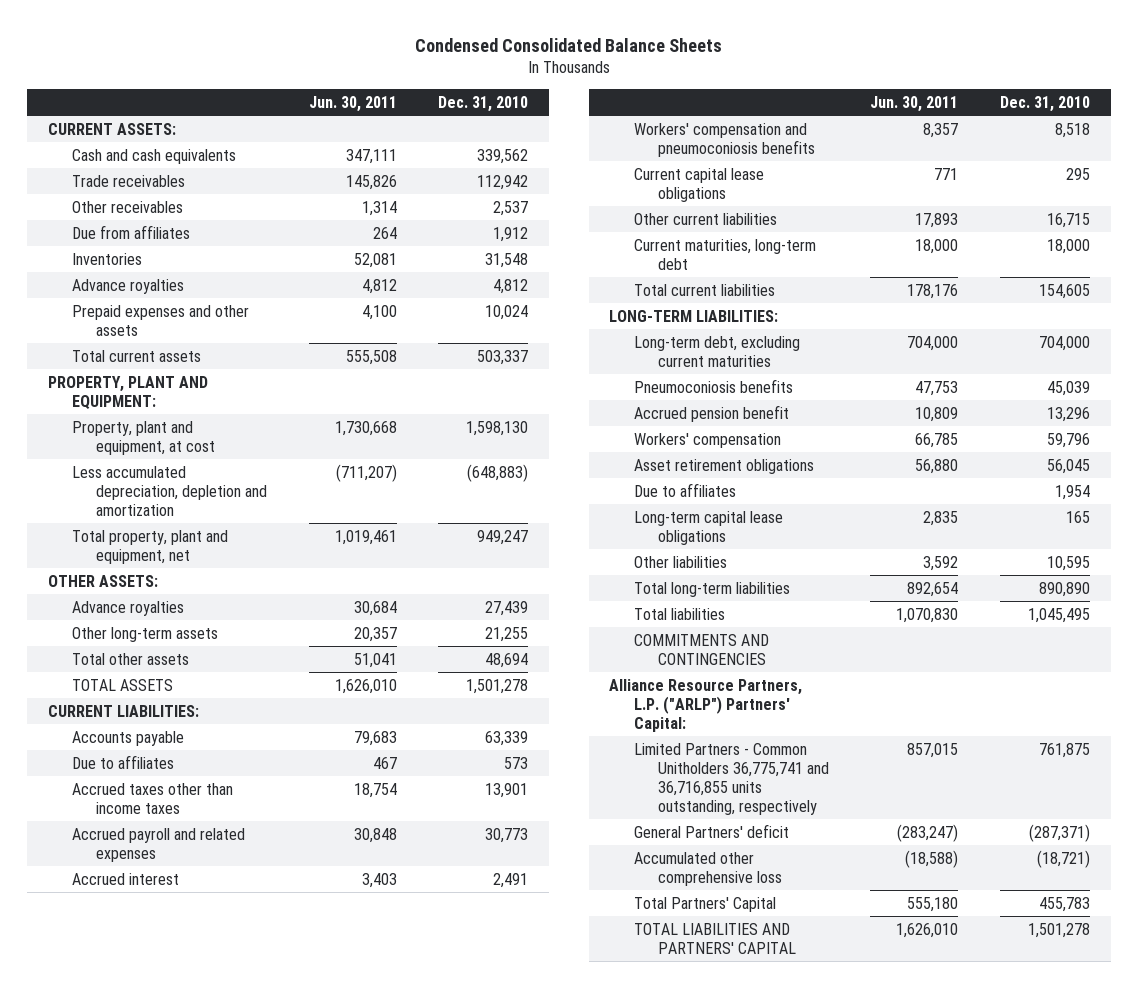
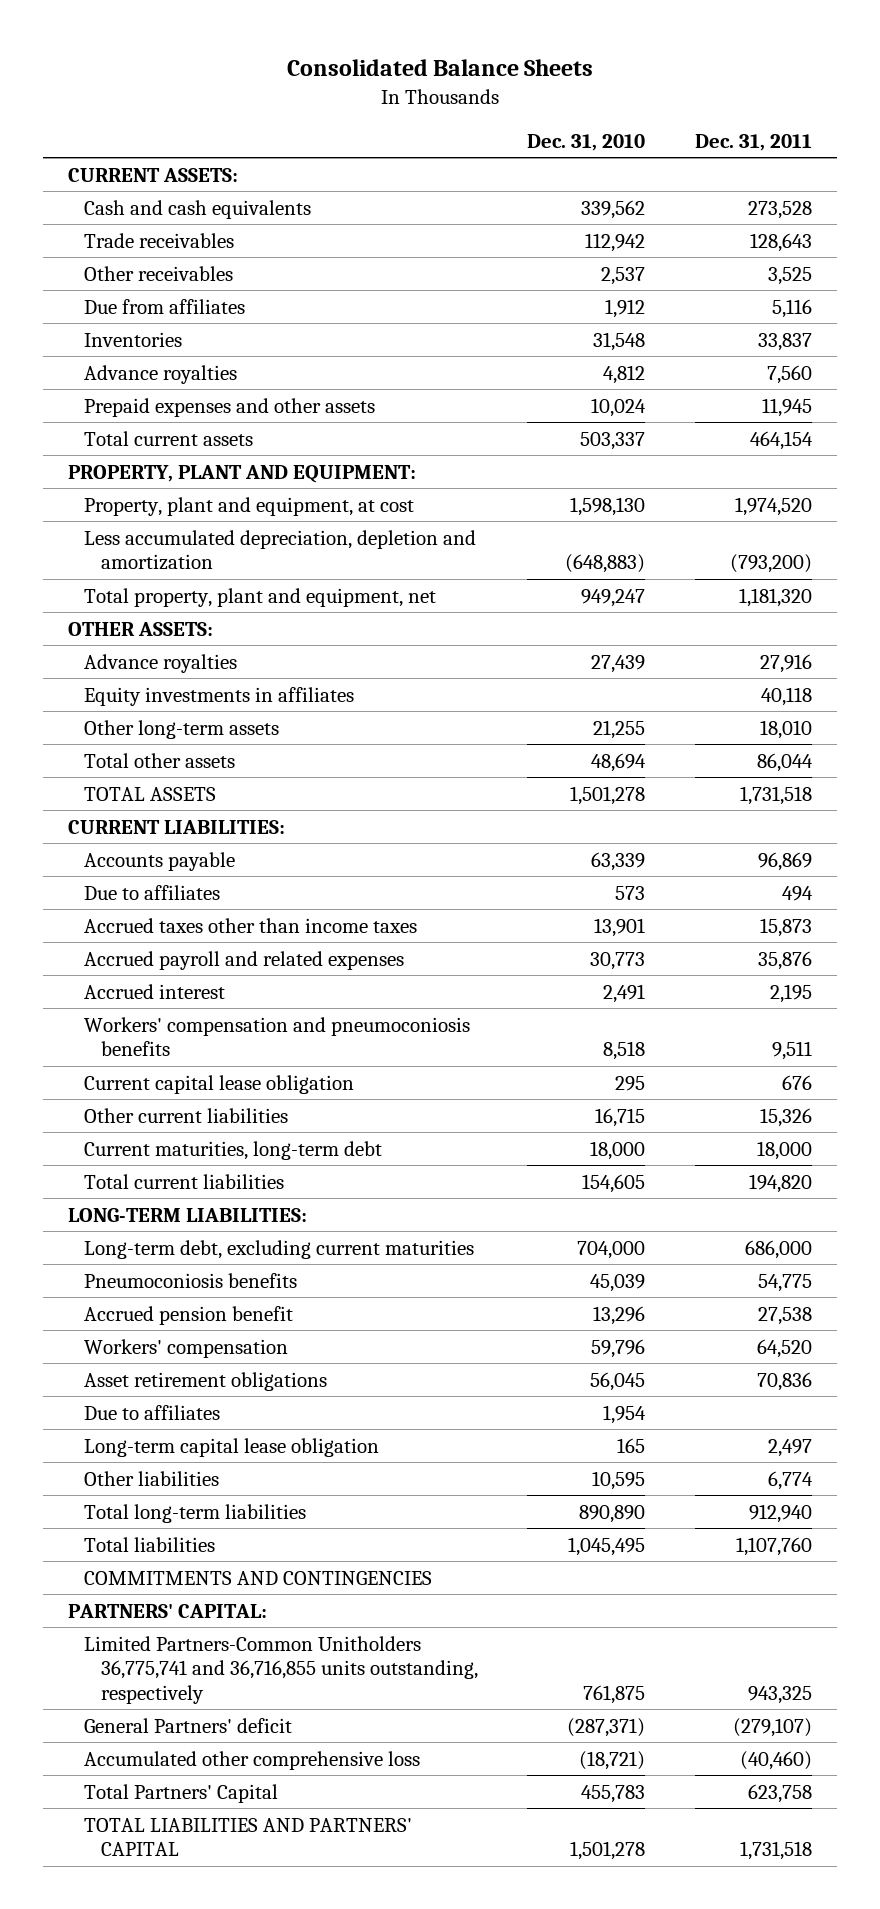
[414,37,722,52] Condensed Consolidated Balance Sheets -> [287,58,594,76] Consolidated Balance Sheets
[308,95,397,112] Jun. 30, 2011 -> none
none -> [694,133,812,151] Dec. 31, 2011
none -> [84,686,355,706] Equity investments in affiliates
[633,167,764,202] Current capital lease obligations -> [84,1074,355,1094] Current capital lease obligation
[633,510,783,545] Long-term capital lease obligations -> [84,1437,380,1457] Long-term capital lease obligation
[609,678,803,732] Alliance Resource Partners, L.P. ("ARLP") Partners' Capital: -> [68,1603,268,1618] PARTNERS' CAPITAL:
[633,742,829,815] Limited Partners - Common Unitholders 36,775,741 and 36,716,855 units outstanding, respectively -> [84,1635,478,1704] Limited Partners-Common Unitholders 36,775,741 and 36,716,855 units outstanding, respectively

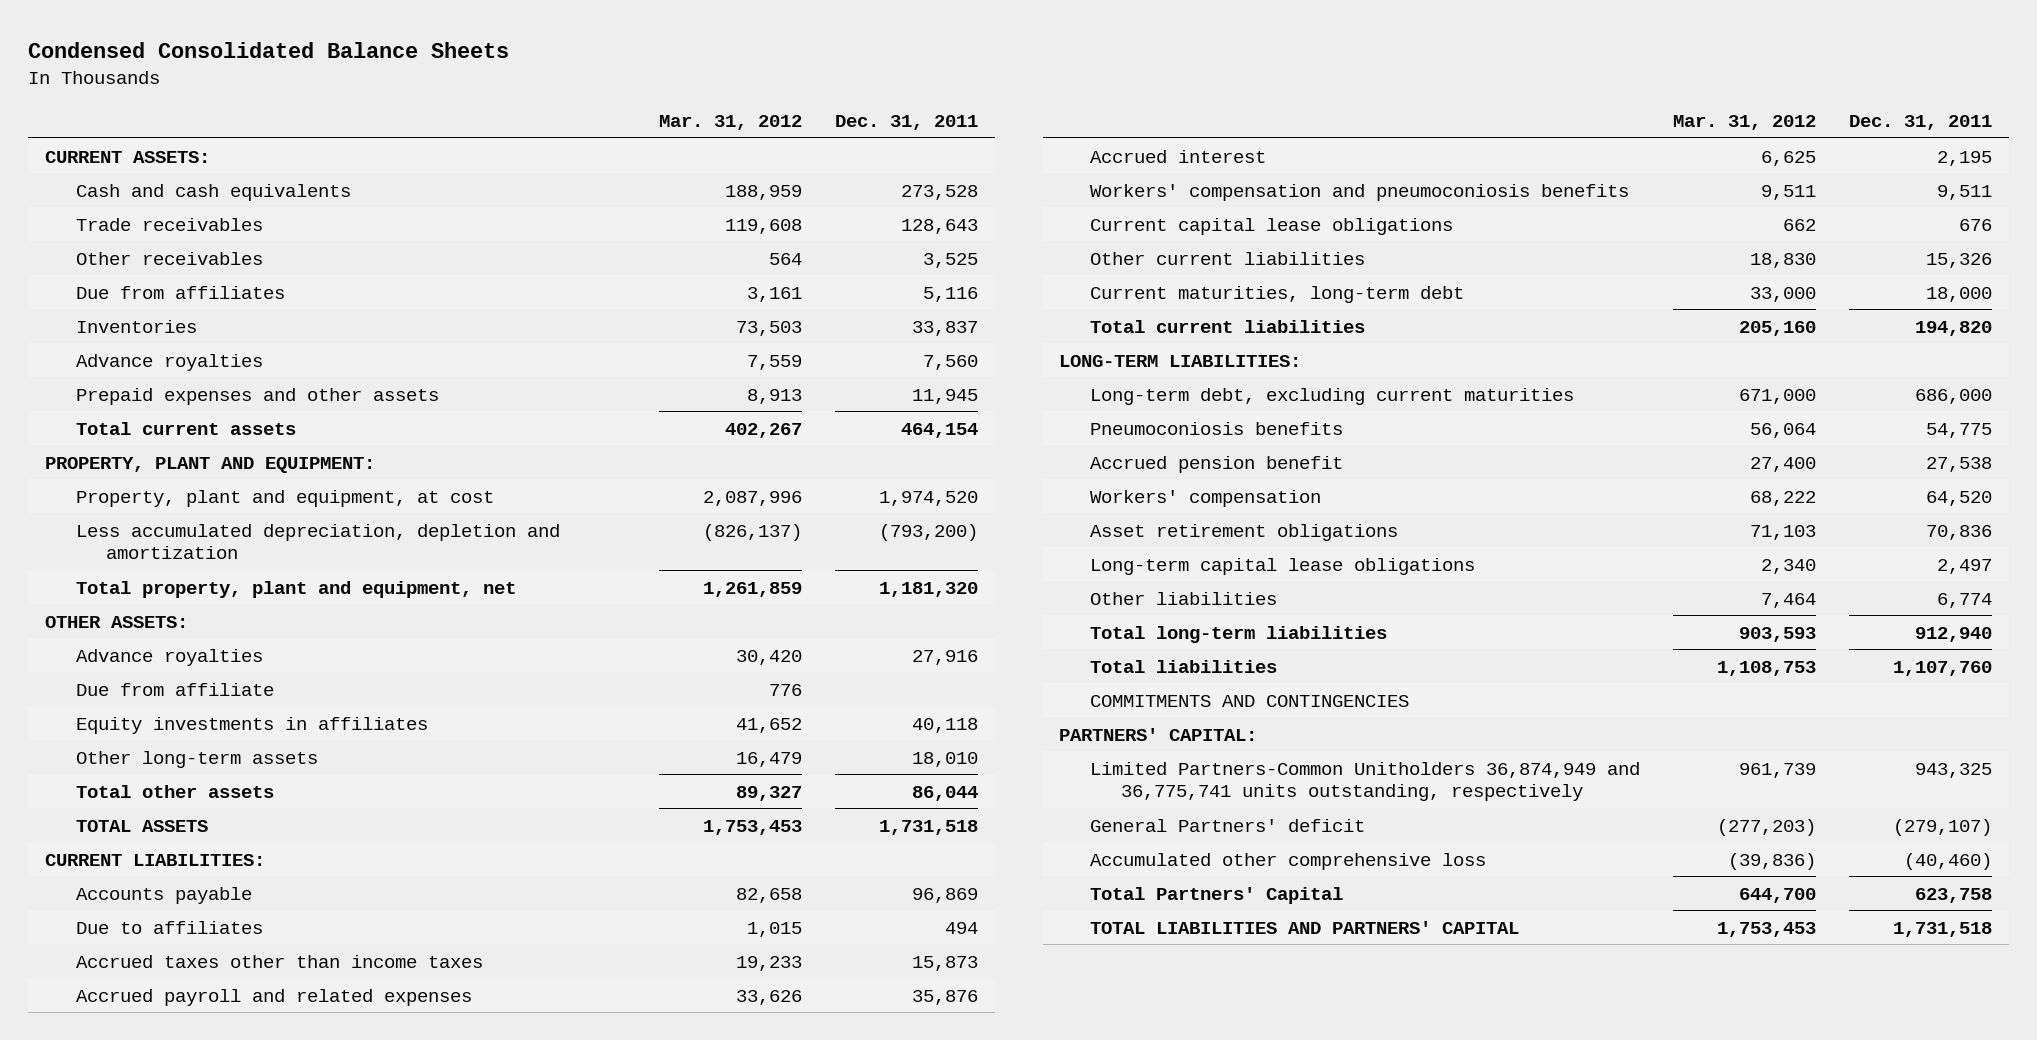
[287,58,594,76] Consolidated Balance Sheets -> [28,42,510,59] Condensed Consolidated Balance Sheets
[527,133,646,151] Dec. 31, 2010 -> none
none -> [658,114,802,130] Mar. 31, 2012
none -> [75,682,274,696] Due from affiliate
[84,1074,355,1094] Current capital lease obligation -> [1089,217,1453,235] Current capital lease obligations
[84,1404,221,1420] Due to affiliates -> none
[84,1437,380,1457] Long-term capital lease obligation -> [1089,557,1475,575] Long-term capital lease obligations
[84,1635,478,1704] Limited Partners-Common Unitholders 36,775,741 and 36,716,855 units outstanding, respectively -> [1089,761,1640,802] Limited Partners-Common Unitholders 36,874,949 and 36,775,741 units outstanding, respectively

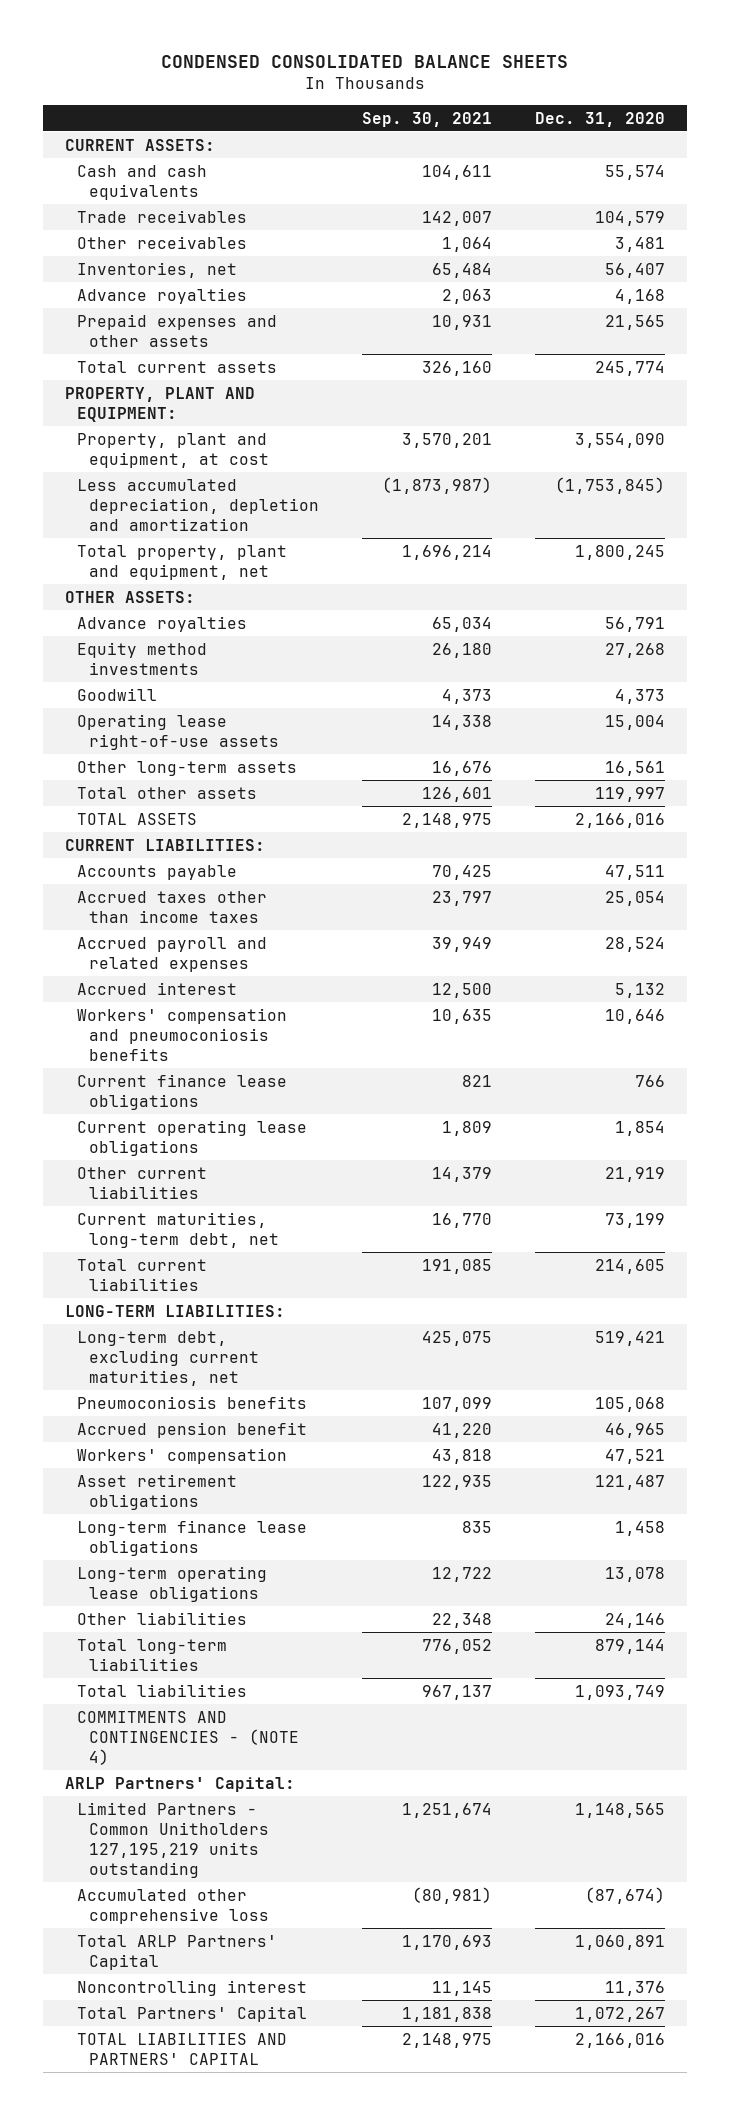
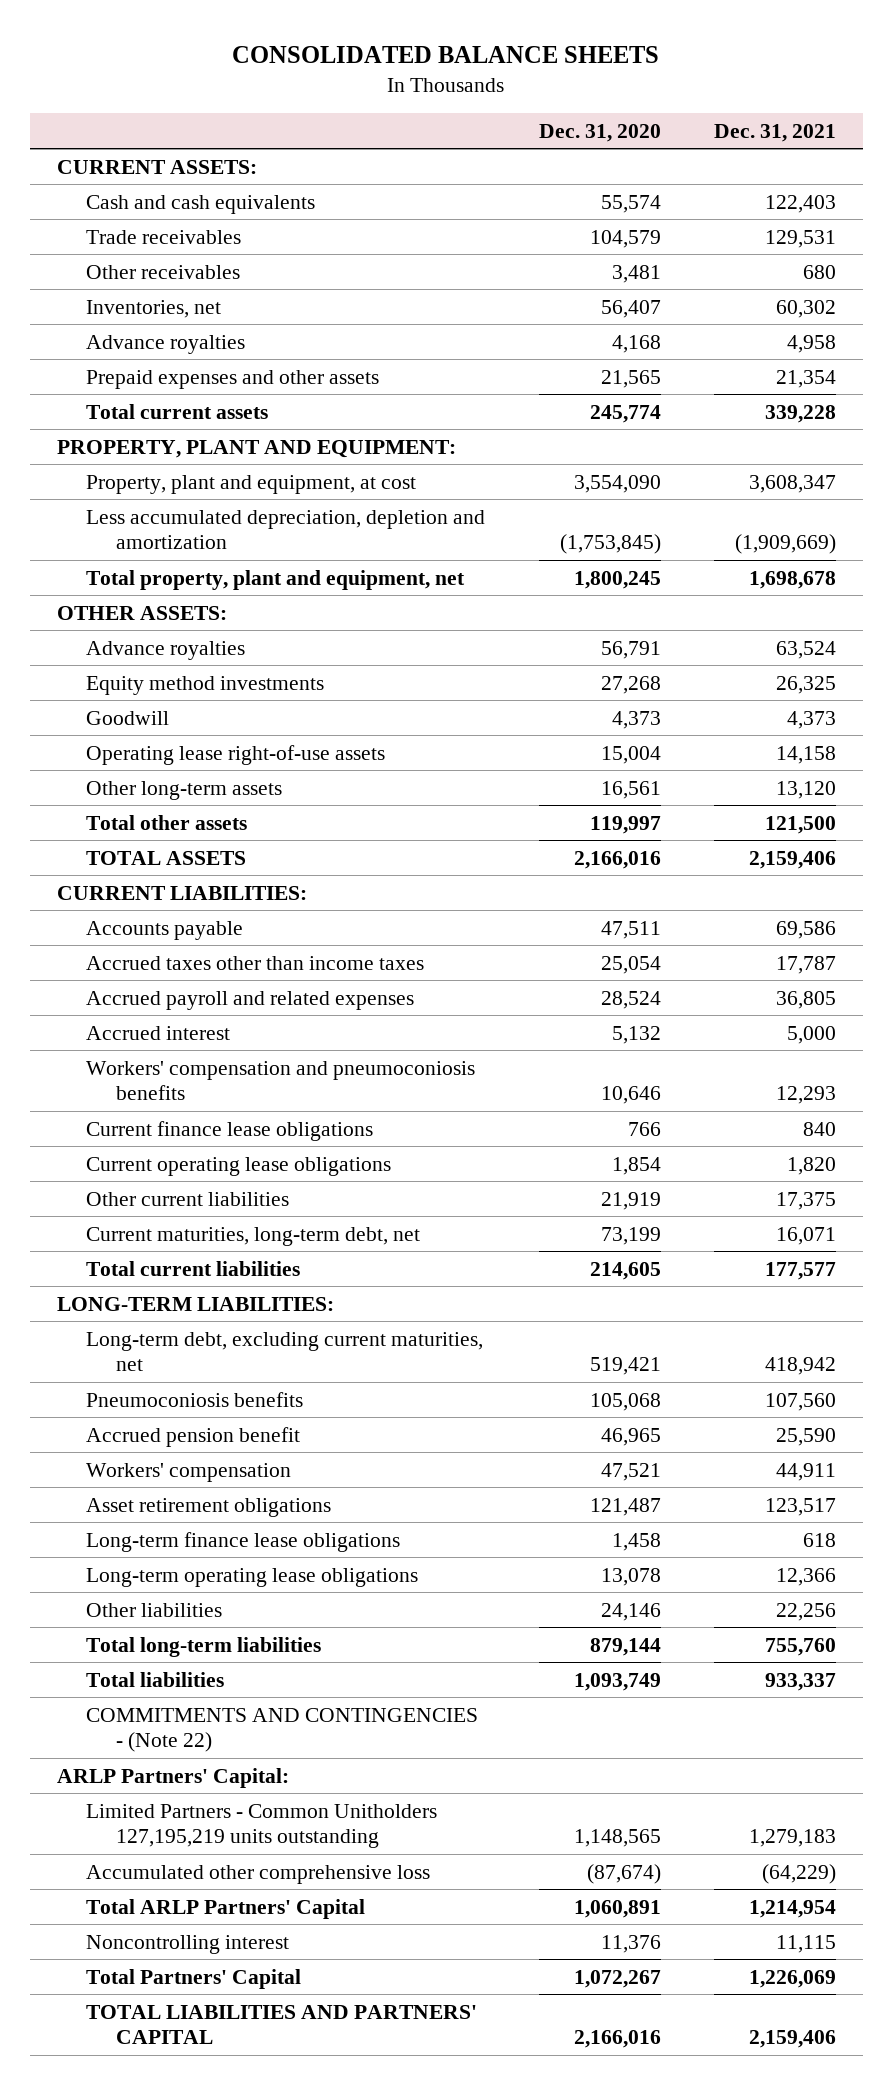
[160,54,568,68] CONDENSED CONSOLIDATED BALANCE SHEETS -> [232,45,660,63] CONSOLIDATED BALANCE SHEETS
[362,111,493,127] Sep. 30, 2021 -> none
none -> [713,123,836,142] Dec. 31, 2021
[77,1710,300,1765] COMMITMENTS AND CONTINGENCIES - (NOTE 4) -> [86,1707,479,1753] COMMITMENTS AND CONTINGENCIES - (Note 22)

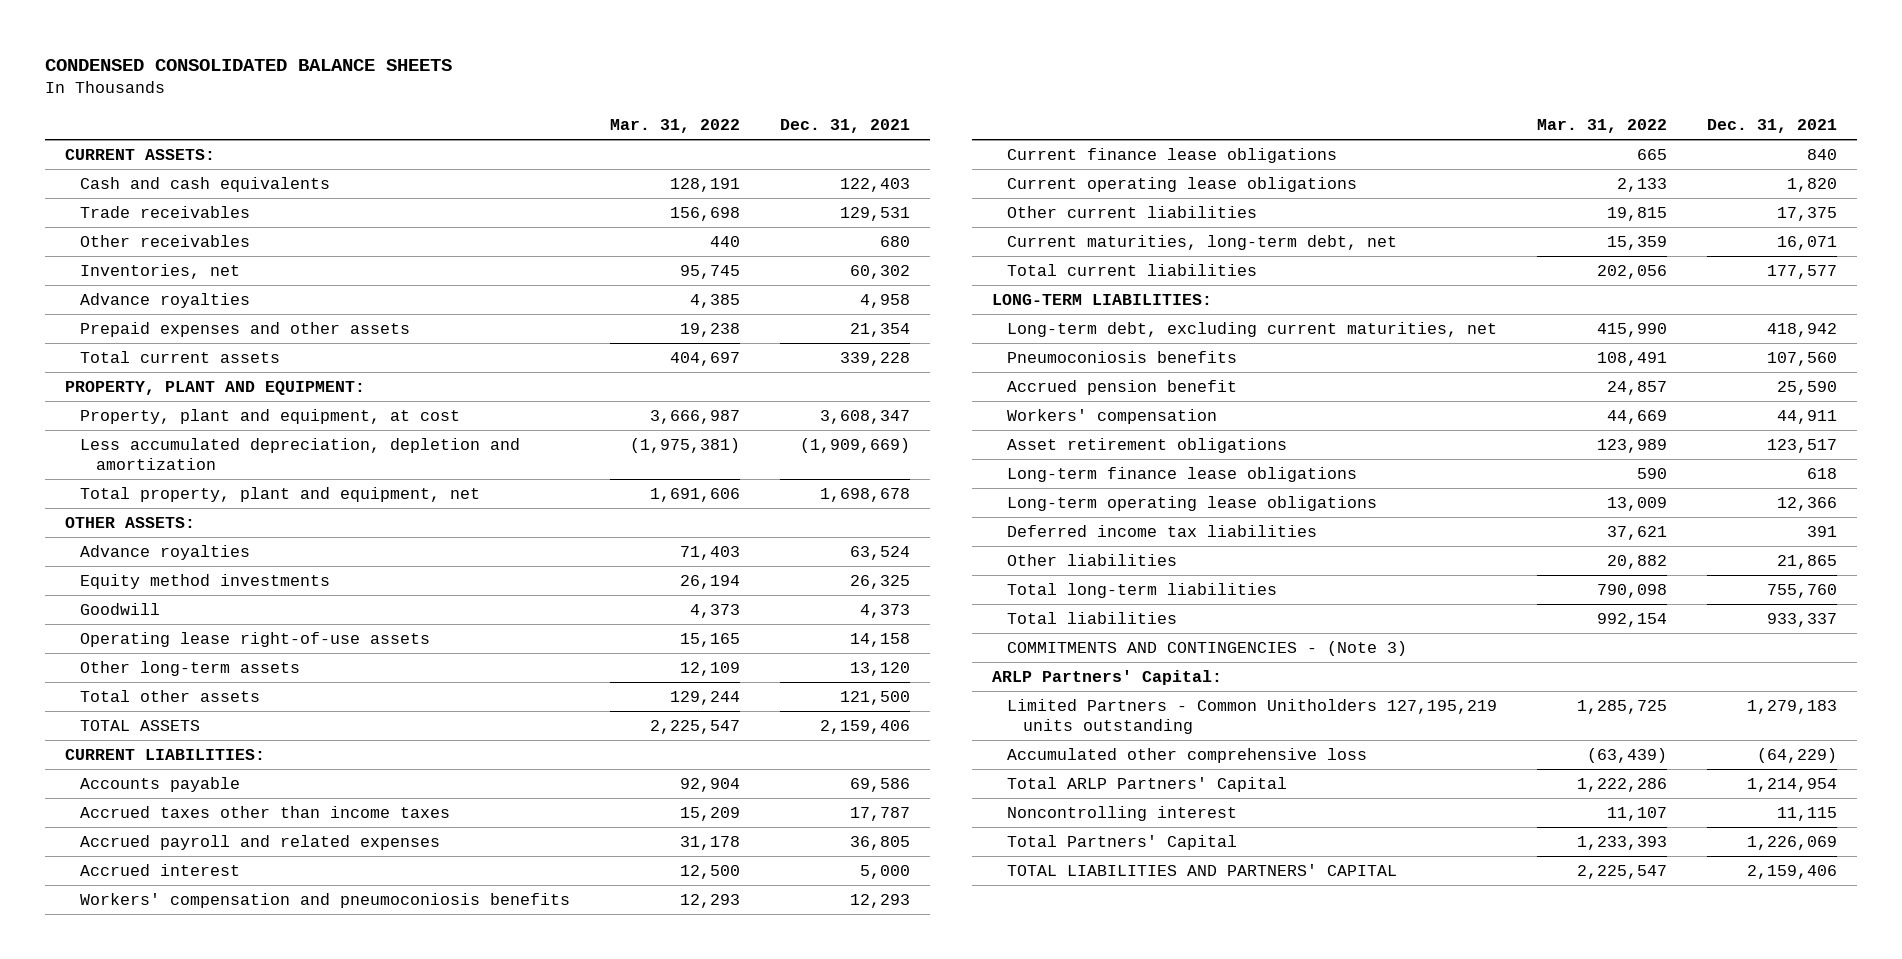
[232,45,660,63] CONSOLIDATED BALANCE SHEETS -> [44,58,452,71] CONDENSED CONSOLIDATED BALANCE SHEETS
[538,123,661,142] Dec. 31, 2020 -> none
none -> [610,118,741,133] Mar. 31, 2022
none -> [1007,525,1318,538] Deferred income tax liabilities
[775,1602,836,1621] 22,256 -> [1777,555,1838,570] 21,865
[86,1707,479,1753] COMMITMENTS AND CONTINGENCIES - (Note 22) -> [1007,641,1408,657] COMMITMENTS AND CONTINGENCIES - (Note 3)

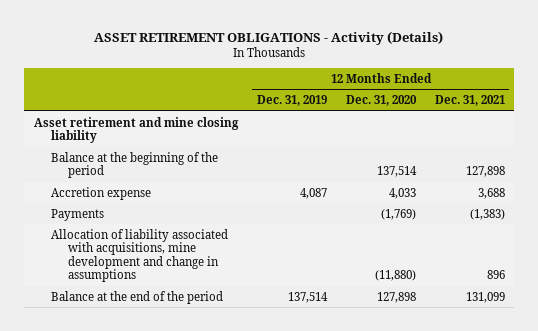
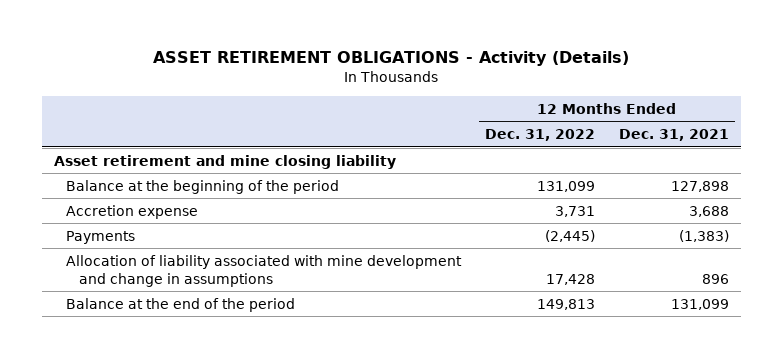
[256,95,327,107] Dec. 31, 2019 -> none
[345,95,417,107] Dec. 31, 2020 -> none
none -> [485,129,596,142] Dec. 31, 2022
[50,228,228,283] Allocation of liability associated with acquisitions, mine development and change in assumptions -> [66,254,463,287] Allocation of liability associated with mine development and change in assumptions

